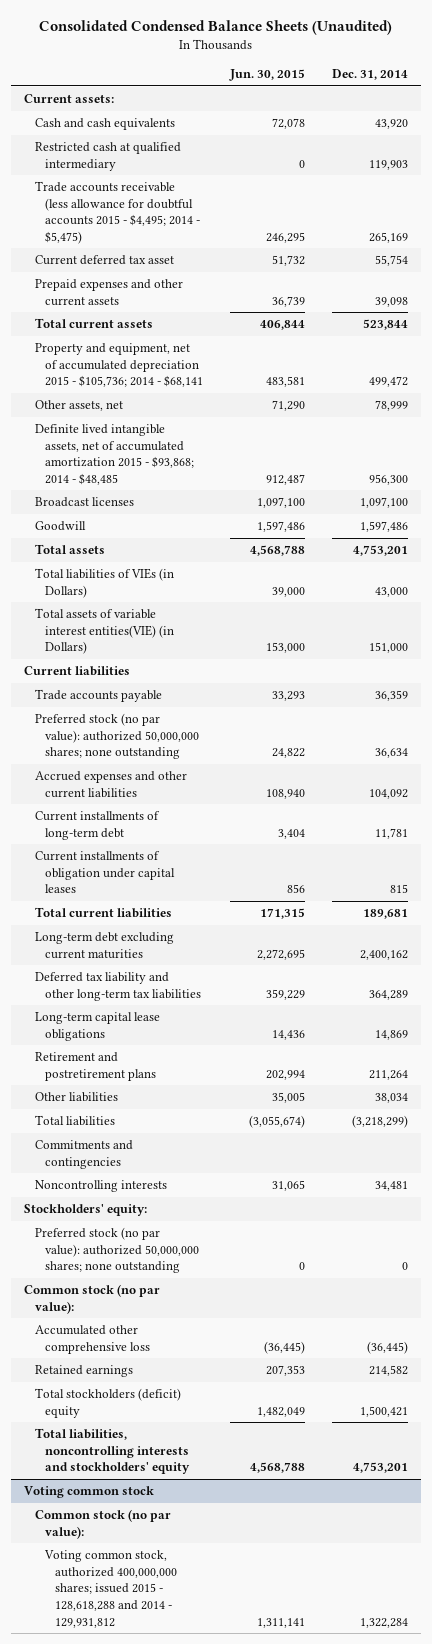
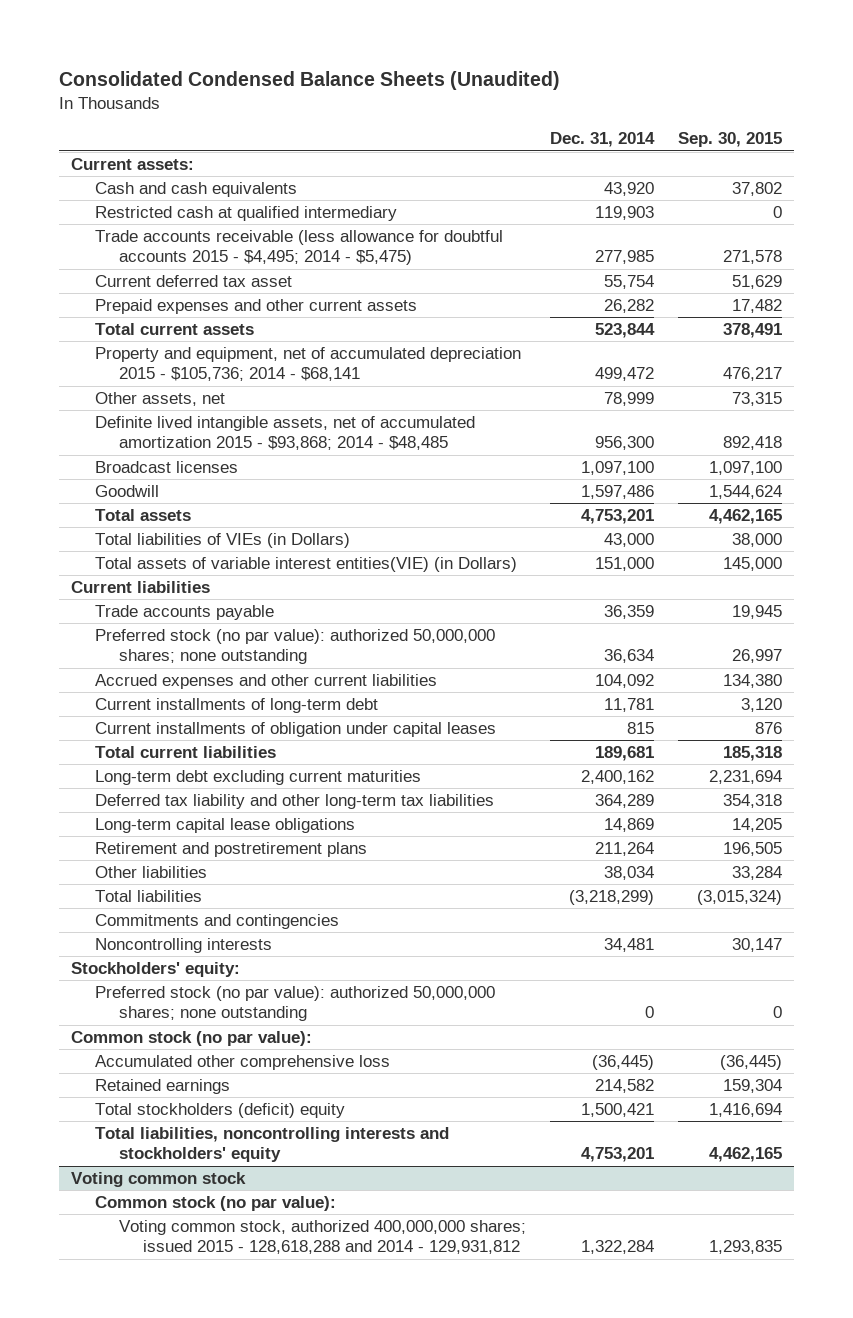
[228,69,305,82] Jun. 30, 2015 -> none
none -> [677,132,782,148] Sep. 30, 2015
[368,231,408,243] 265,169 -> [595,250,655,265] 277,985
[374,296,408,307] 39,098 -> [604,299,655,314] 26,282

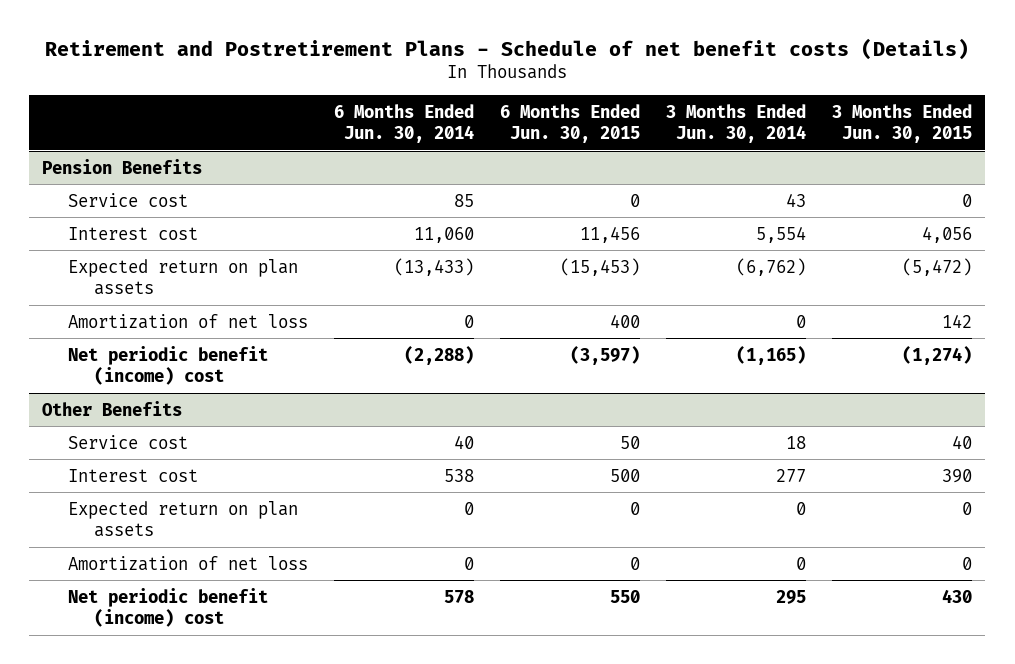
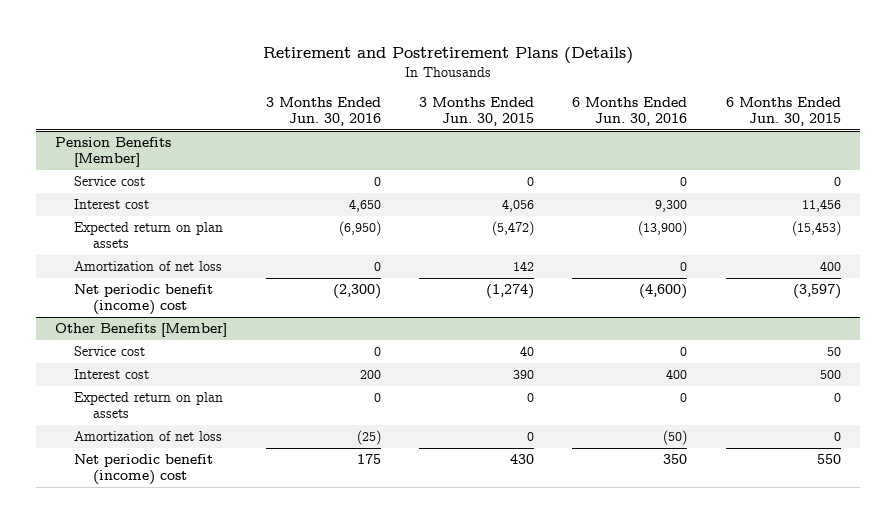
[45,37,970,60] Retirement and Postretirement Plans - Schedule of net benefit costs (Details) -> [262,46,633,64] Retirement and Postretirement Plans (Details)
[334,103,475,144] 6 Months Ended Jun. 30, 2014 -> none
[666,103,807,144] 3 Months Ended Jun. 30, 2014 -> none
none -> [265,96,381,126] 3 Months Ended Jun. 30, 2016
none -> [572,96,688,126] 6 Months Ended Jun. 30, 2016
[42,158,203,174] Pension Benefits -> [55,137,172,168] Pension Benefits [Member]
[42,400,183,416] Other Benefits -> [55,323,228,338] Other Benefits [Member]

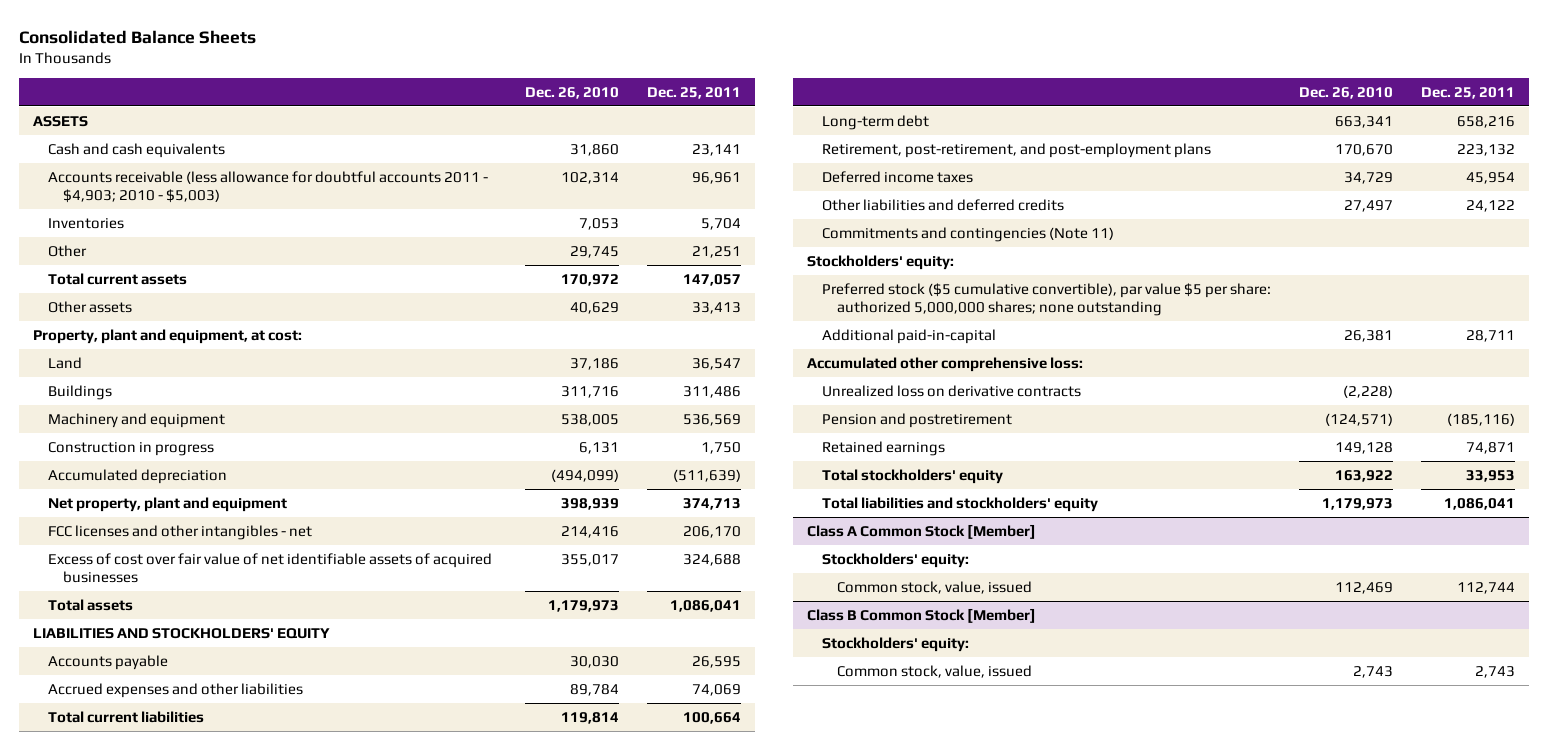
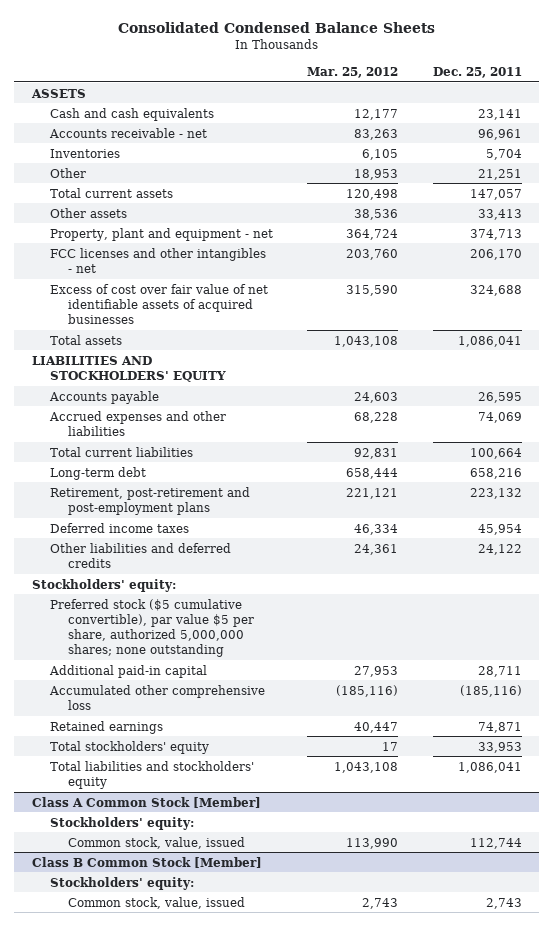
[19,29,257,44] Consolidated Balance Sheets -> [117,22,435,34] Consolidated Condensed Balance Sheets
[525,86,620,99] Dec. 26, 2010 -> none
none -> [307,67,399,79] Mar. 25, 2012
[48,170,489,203] Accounts receivable (less allowance for doubtful accounts 2011 - $4,903; 2010 - $5,003) -> [48,127,207,138] Accounts receivable - net
[32,328,302,344] Property, plant and equipment, at cost: -> none
[48,356,83,369] Land -> none
[48,384,113,400] Buildings -> none
[48,412,226,428] Machinery and equipment -> none
[48,441,215,456] Construction in progress -> none
[48,468,228,484] Accumulated depreciation -> none
[48,496,288,512] Net property, plant and equipment -> [49,227,273,241] Property, plant and equipment - net
[822,142,1212,158] Retirement, post-retirement, and post-employment plans -> [49,486,250,515] Retirement, post-retirement and post-employment plans
[822,226,1115,242] Commitments and contingencies (Note 11) -> none
[807,356,1084,372] Accumulated other comprehensive loss: -> none
[822,384,1082,397] Unrealized loss on derivative contracts -> none
[822,282,1272,316] Preferred stock ($5 cumulative convertible), par value $5 per share: authorized 5,000,000 shares; none outstanding -> [49,598,255,658] Preferred stock ($5 cumulative convertible), par value $5 per share, authorized 5,000,000 shares; none outstanding
[822,328,997,344] Additional paid-in-capital -> [48,664,207,678] Additional paid-in capital
[822,412,1013,428] Pension and postretirement -> [48,684,265,710] Accumulated other comprehensive loss

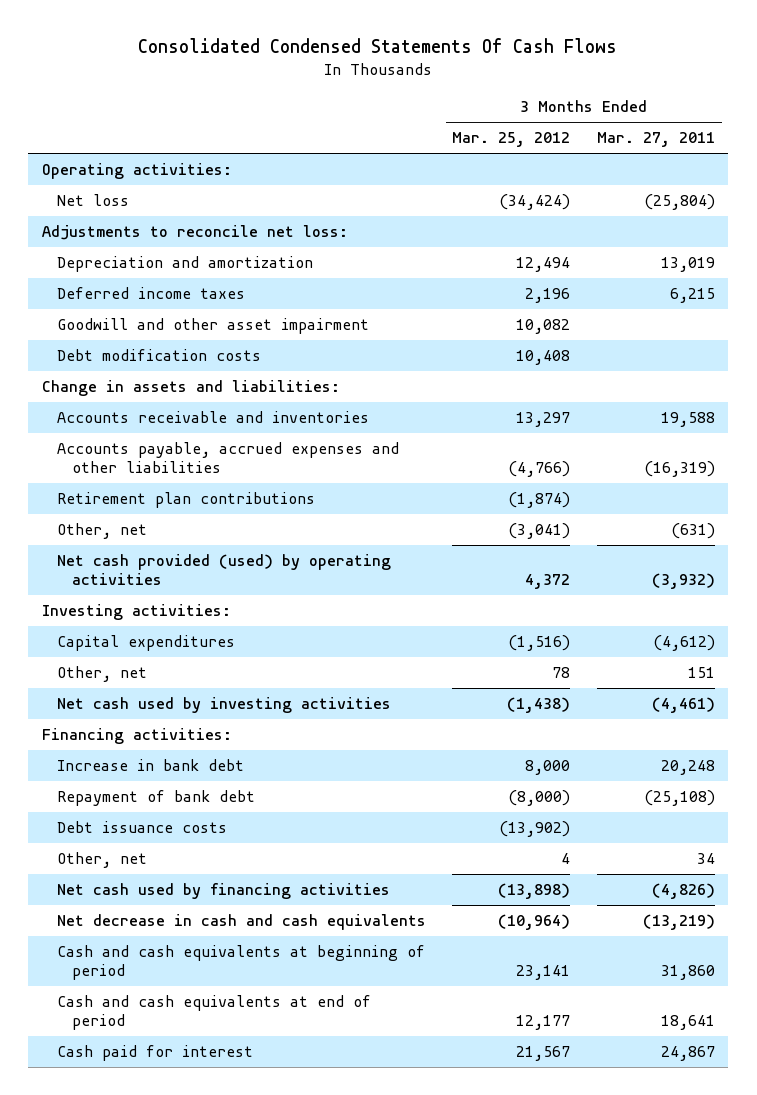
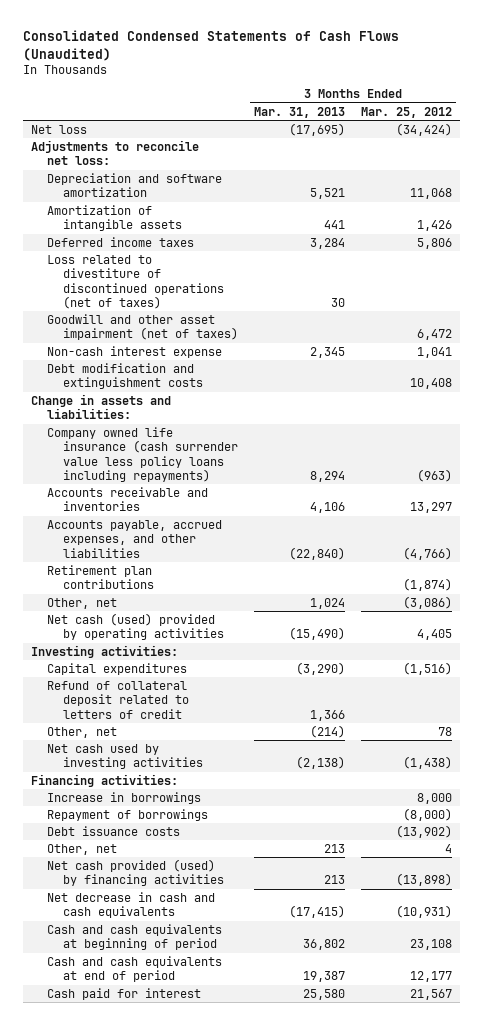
[138,38,618,54] Consolidated Condensed Statements Of Cash Flows -> [23,29,400,61] Consolidated Condensed Statements of Cash Flows (Unaudited)
[597,132,716,148] Mar. 27, 2011 -> none
none -> [254,106,346,118] Mar. 31, 2013
[41,163,232,180] Operating activities: -> none
[56,256,313,273] Depreciation and amortization -> [47,172,223,198] Depreciation and software amortization
[516,257,571,273] 12,494 -> [409,188,452,200] 11,068
none -> [47,204,183,232] Amortization of intangible assets
[525,288,571,304] 2,196 -> [416,237,452,249] 5,806
none -> [47,254,225,310] Loss related to divestiture of discontinued operations (net of taxes)
[56,318,369,335] Goodwill and other asset impairment -> [47,313,239,341] Goodwill and other asset impairment (net of taxes)
[516,319,571,335] 10,082 -> [416,329,452,341] 6,472
none -> [47,345,223,358] Non-cash interest expense
[56,349,261,362] Debt modification costs -> [47,362,204,390] Debt modification and extinguishment costs
none -> [47,426,239,483] Company owned life insurance (cash surrender value less policy loans including repayments)
[56,442,399,474] Accounts payable, accrued expenses and other liabilities -> [47,519,223,558] Accounts payable, accrued expenses, and other liabilities
[508,523,571,540] (3,041) -> [402,595,452,609] (3,086)
[56,554,391,586] Net cash provided (used) by operating activities -> [47,612,225,641] Net cash (used) provided by operating activities
[525,574,571,590] 4,372 -> [416,629,452,641] 4,405
none -> [47,680,190,719] Refund of collateral deposit related to letters of credit
[56,759,244,772] Increase in bank debt -> [47,791,202,804] Increase in borrowings
[56,790,255,807] Repayment of bank debt -> [47,808,209,821] Repayment of borrowings
[56,883,390,900] Net cash used by financing activities -> [47,858,225,887] Net cash provided (used) by financing activities
[498,914,571,931] (10,964) -> [395,905,452,919] (10,931)
[516,965,571,981] 23,141 -> [409,939,452,951] 23,108

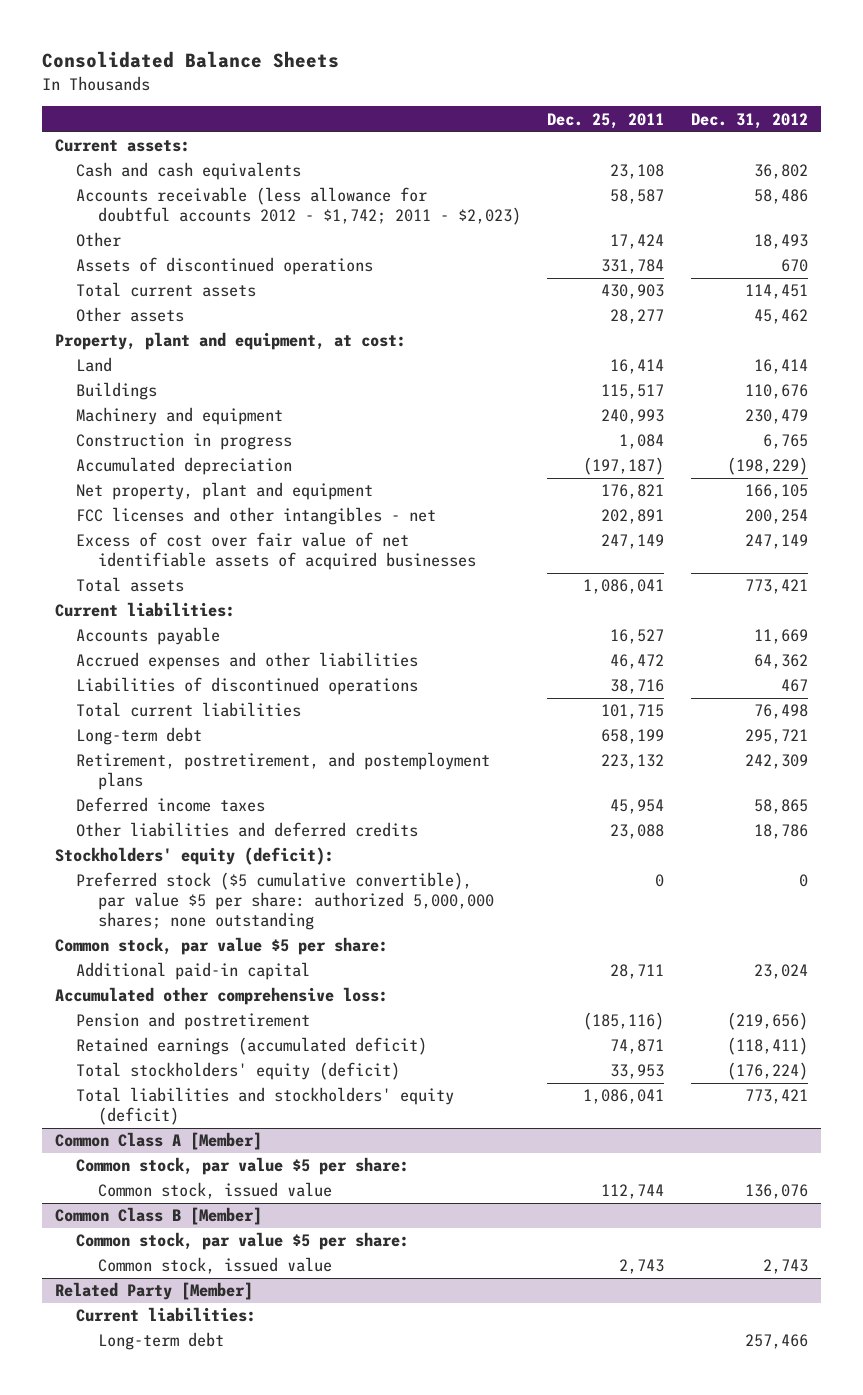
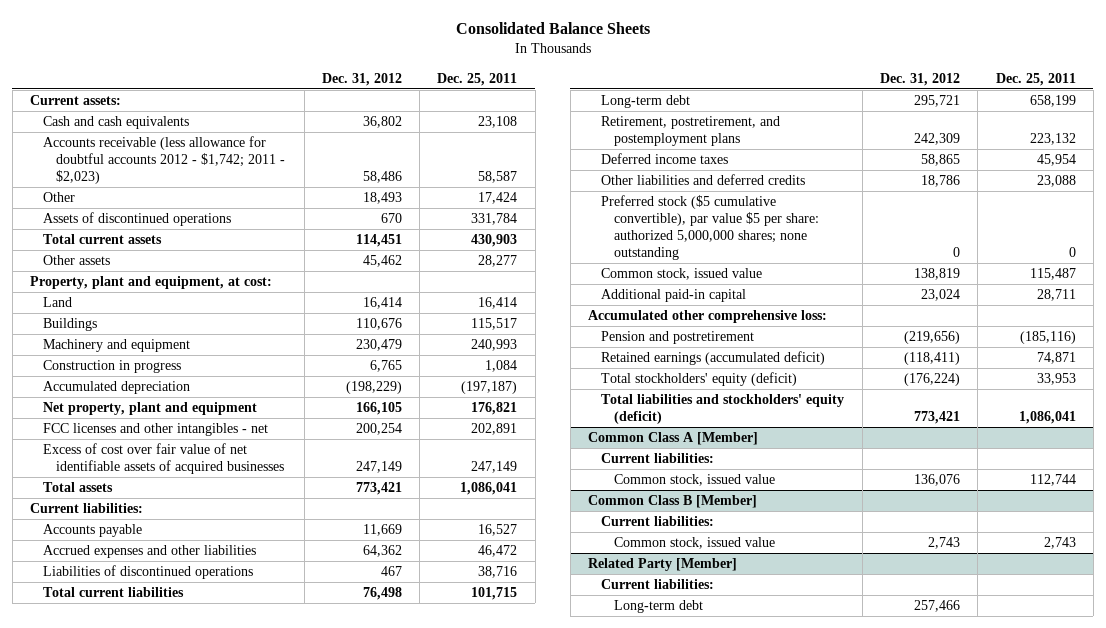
[54,847,334,866] Stockholders' equity (deficit): -> none
[54,937,388,956] Common stock, par value $5 per share: -> none
none -> [601,268,763,281] Common stock, issued value
[76,1157,410,1176] Common stock, par value $5 per share: -> none
none -> [601,453,715,464] Current liabilities:
[76,1232,410,1251] Common stock, par value $5 per share: -> none
none -> [601,516,715,527] Current liabilities:

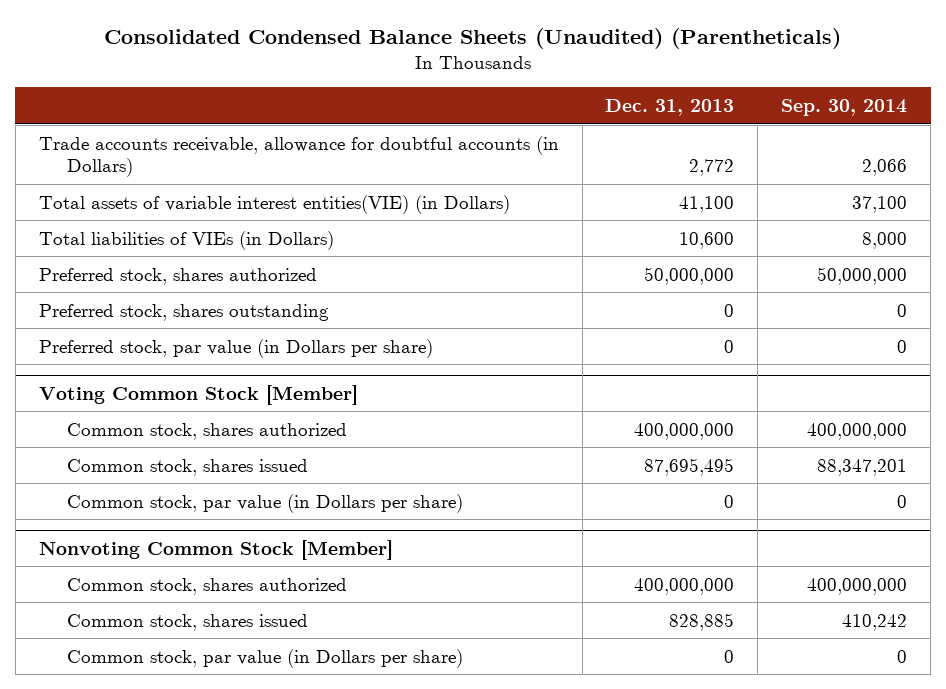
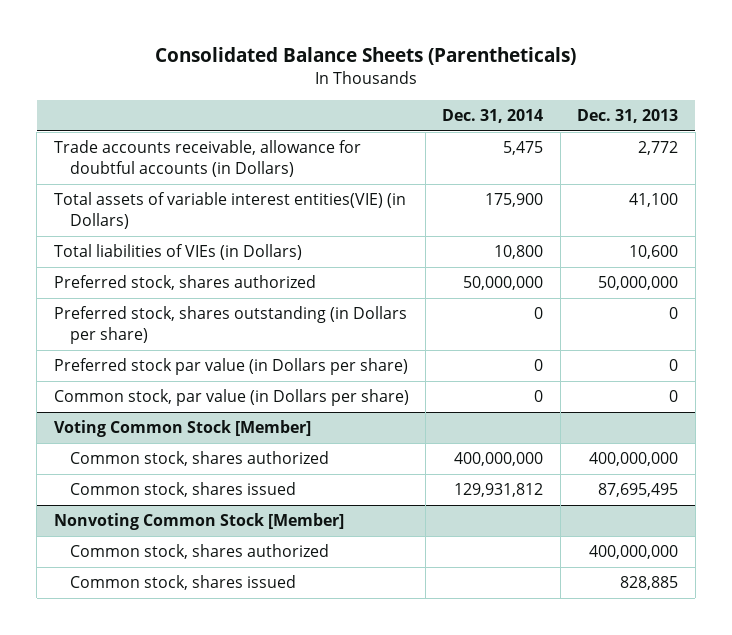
[103,27,841,49] Consolidated Condensed Balance Sheets (Unaudited) (Parentheticals) -> [154,47,576,66] Consolidated Balance Sheets (Parentheticals)
[781,98,908,116] Sep. 30, 2014 -> none
none -> [442,109,544,124] Dec. 31, 2014
[38,303,329,321] Preferred stock, shares outstanding -> none
[38,338,433,358] Preferred stock, par value (in Dollars per share) -> [53,306,407,344] Preferred stock, shares outstanding (in Dollars per share)
none -> [53,358,408,376] Preferred stock par value (in Dollars per share)
none -> [53,389,409,407] Common stock, par value (in Dollars per share)
[66,493,463,513] Common stock, par value (in Dollars per share) -> none
[66,648,463,668] Common stock, par value (in Dollars per share) -> none

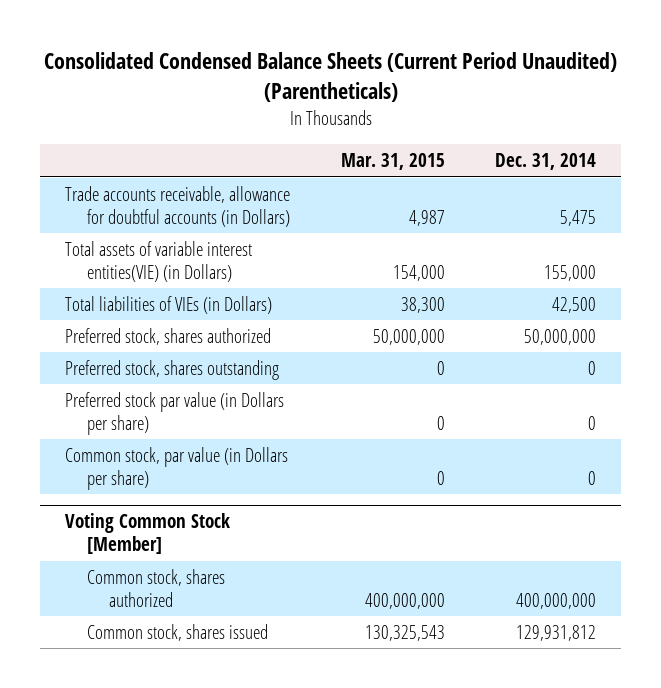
[154,47,576,66] Consolidated Balance Sheets (Parentheticals) -> [43,52,617,103] Consolidated Condensed Balance Sheets (Current Period Unaudited) (Parentheticals)
[577,109,679,124] Dec. 31, 2013 -> none
none -> [340,153,445,171] Mar. 31, 2015
[485,193,544,208] 175,900 -> [544,264,597,281] 155,000
[494,245,544,260] 10,800 -> [552,297,597,314] 42,500
[53,306,407,344] Preferred stock, shares outstanding (in Dollars per share) -> [64,360,279,381] Preferred stock, shares outstanding
[53,513,344,531] Nonvoting Common Stock [Member] -> none
[69,544,329,560] Common stock, shares authorized -> none
[69,575,296,591] Common stock, shares issued -> none

